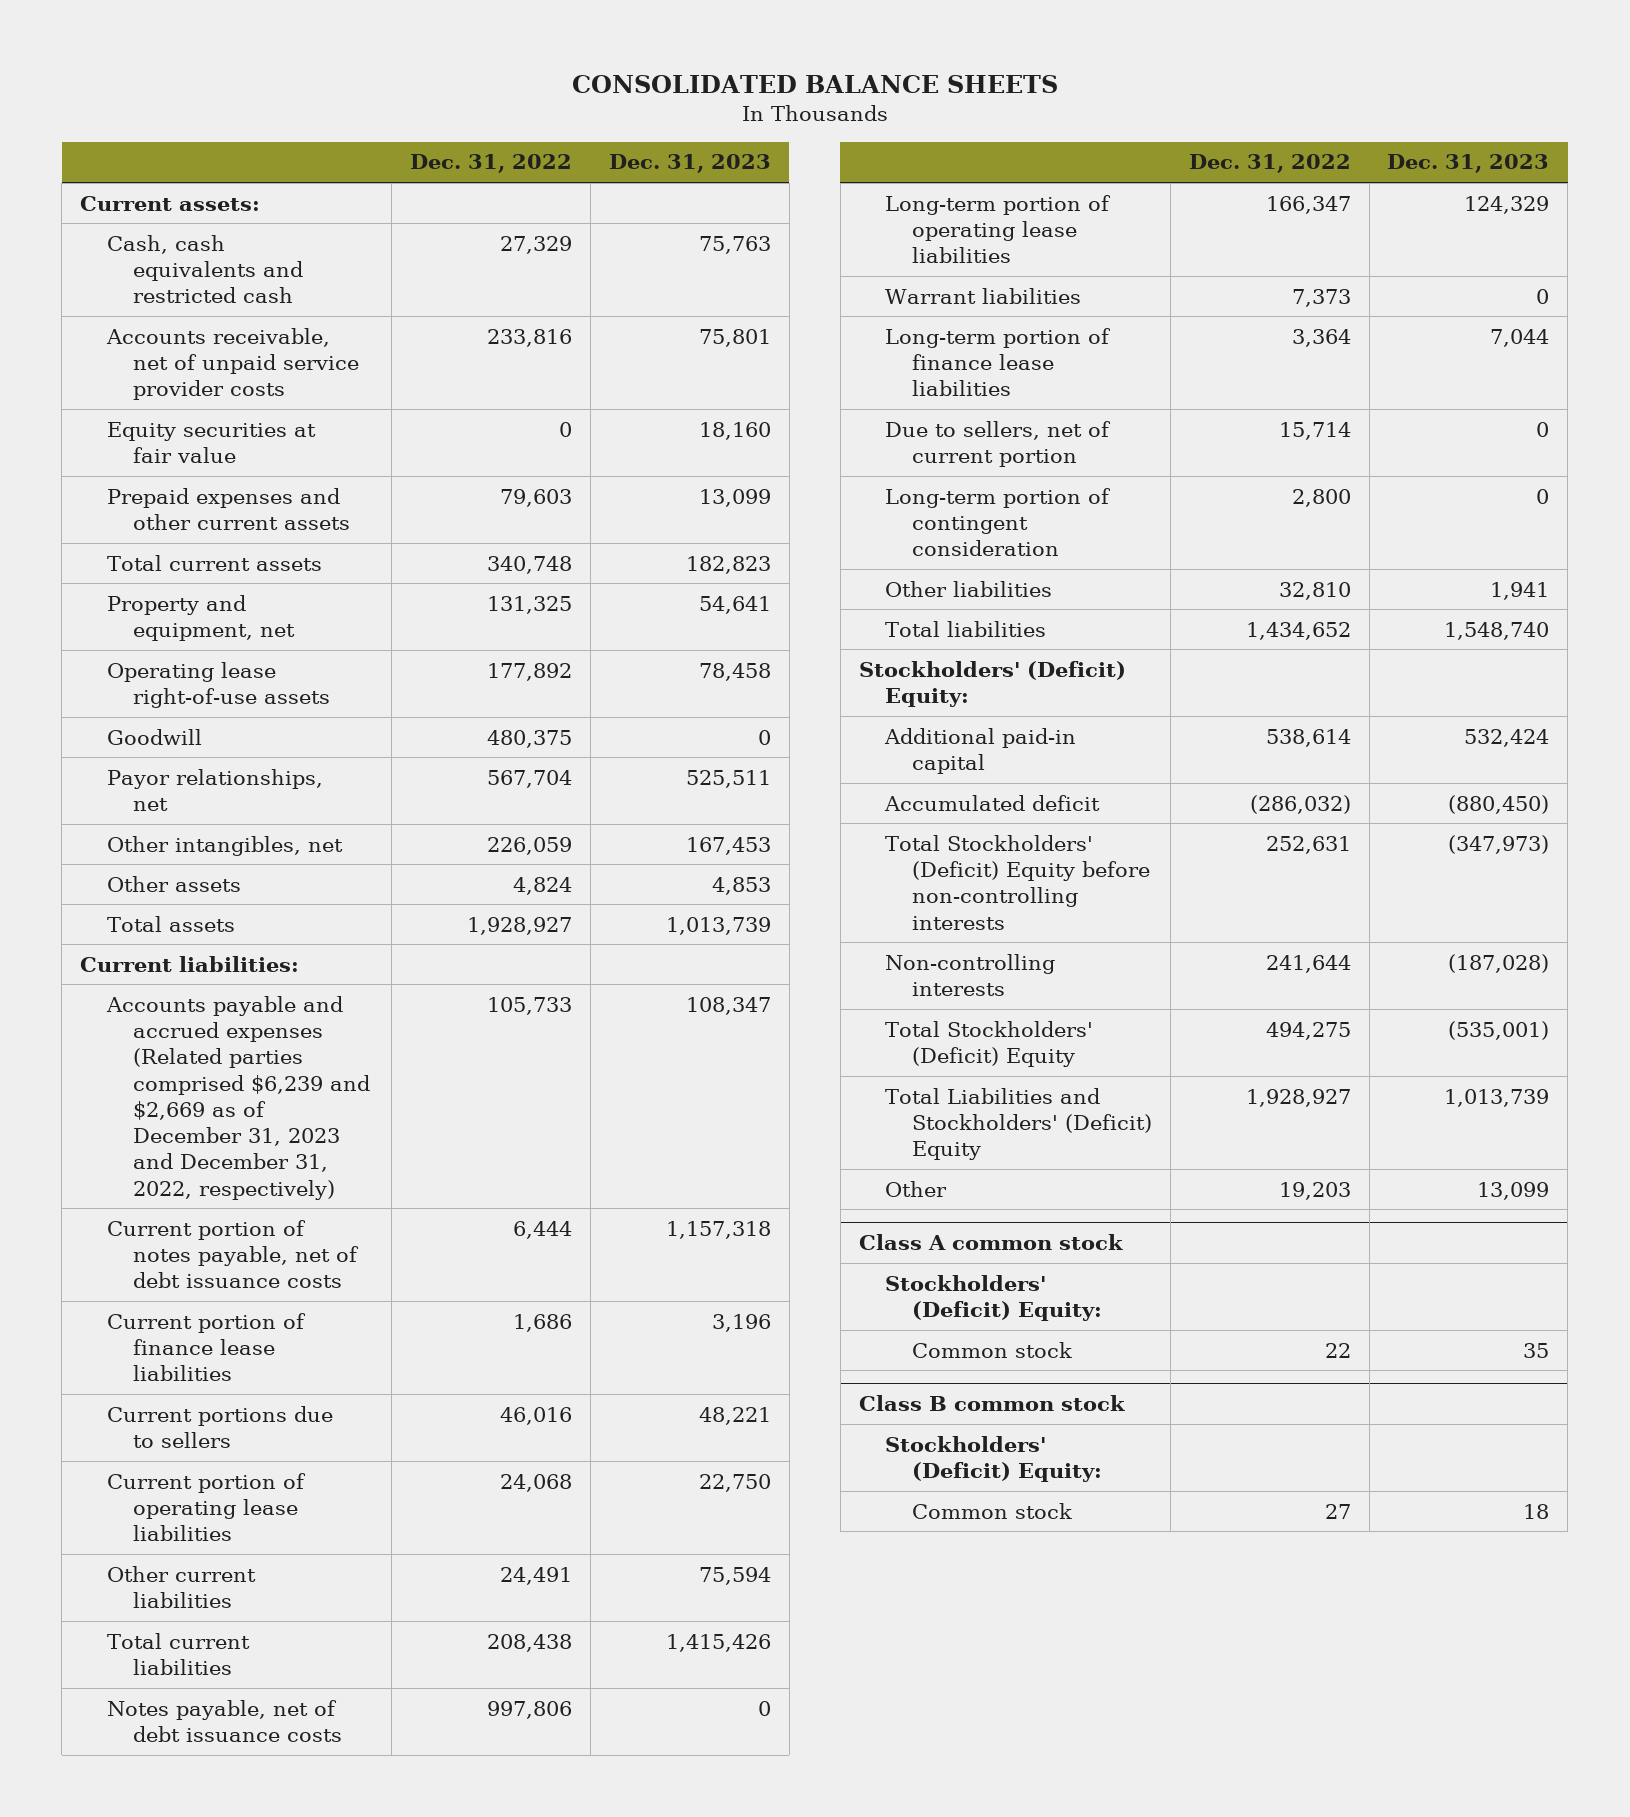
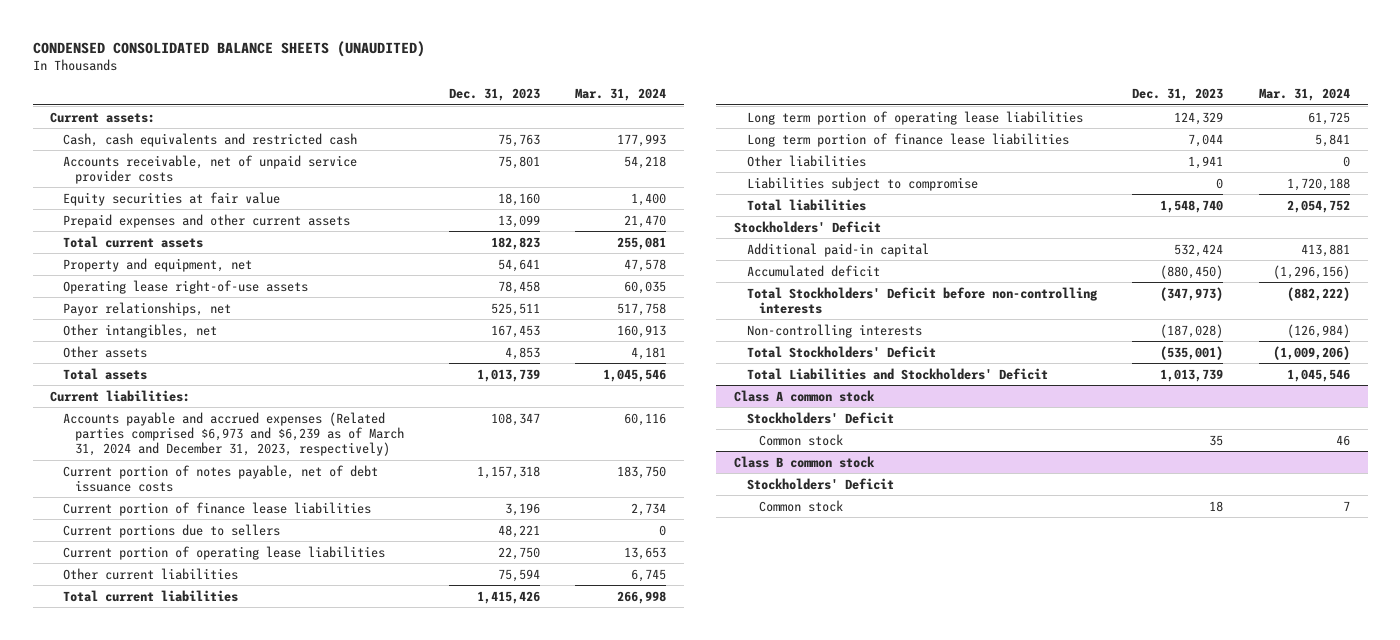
[571,75,1058,94] CONSOLIDATED BALANCE SHEETS -> [32,40,425,57] CONDENSED CONSOLIDATED BALANCE SHEETS (UNAUDITED)
[410,154,573,174] Dec. 31, 2022 -> none
none -> [575,88,667,102] Mar. 31, 2024
[106,728,202,745] Goodwill -> none
[105,995,371,1200] Accounts payable and accrued expenses (Related parties comprised $6,239 and $2,669 as of December 31, 2023 and December 31, 2022, respectively) -> [62,411,405,457] Accounts payable and accrued expenses (Related parties comprised $6,973 and $6,239 as of March 31, 2024 and December 31, 2023, respectively)
[106,1699,343,1742] Notes payable, net of debt issuance costs -> none
[885,287,1082,304] Warrant liabilities -> none
[885,420,1112,467] Due to sellers, net of current portion -> none
[885,487,1112,557] Long-term portion of contingent consideration -> none
[885,194,1112,264] Long-term portion of operating lease liabilities -> [746,110,1083,125] Long term portion of operating lease liabilities
[885,327,1112,397] Long-term portion of finance lease liabilities -> [746,132,1069,147] Long term portion of finance lease liabilities
none -> [746,176,978,191] Liabilities subject to compromise
[858,660,1126,707] Stockholders' (Deficit) Equity: -> [734,220,882,233] Stockholders' Deficit
[885,834,1150,930] Total Stockholders' (Deficit) Equity before non-controlling interests -> [746,286,1098,314] Total Stockholders' Deficit before non-controlling interests
[885,1180,948,1197] Other -> none
[885,1020,1094,1067] Total Stockholders' (Deficit) Equity -> [746,345,936,358] Total Stockholders' Deficit
[885,1087,1152,1161] Total Liabilities and Stockholders' (Deficit) Equity -> [746,367,1048,380] Total Liabilities and Stockholders' Deficit
[885,1274,1102,1321] Stockholders' (Deficit) Equity: -> [746,411,894,424] Stockholders' Deficit
[885,1435,1102,1482] Stockholders' (Deficit) Equity: -> [746,477,894,490] Stockholders' Deficit

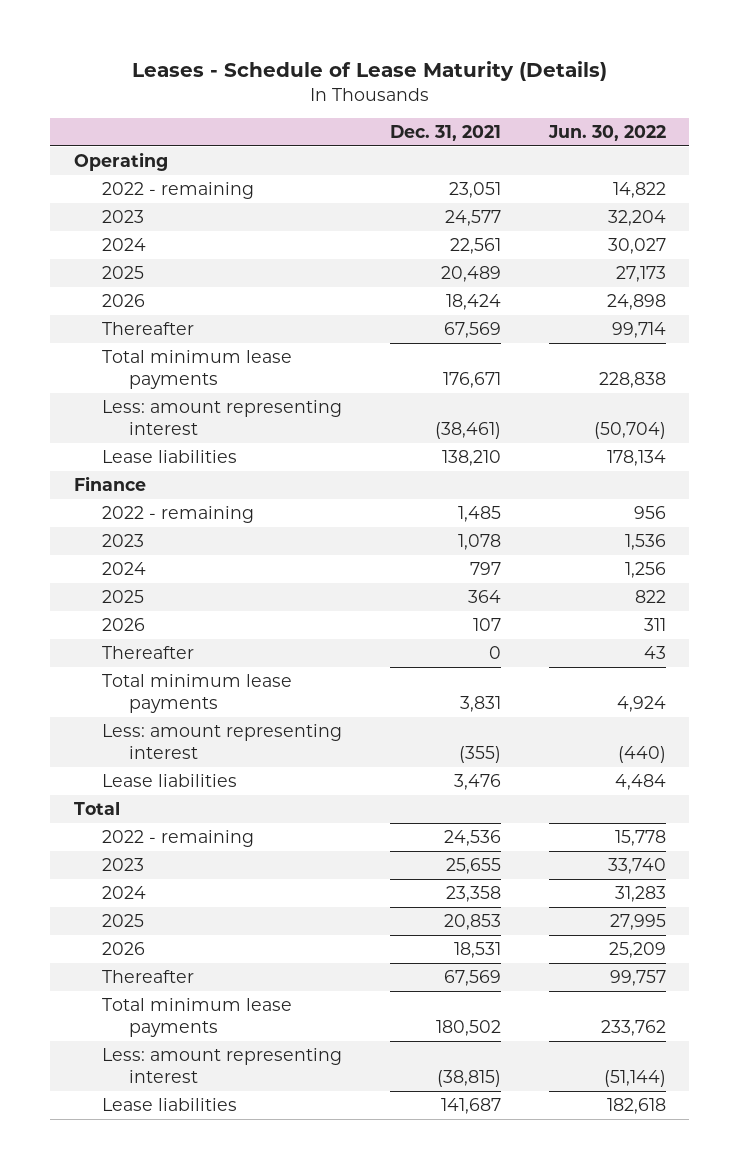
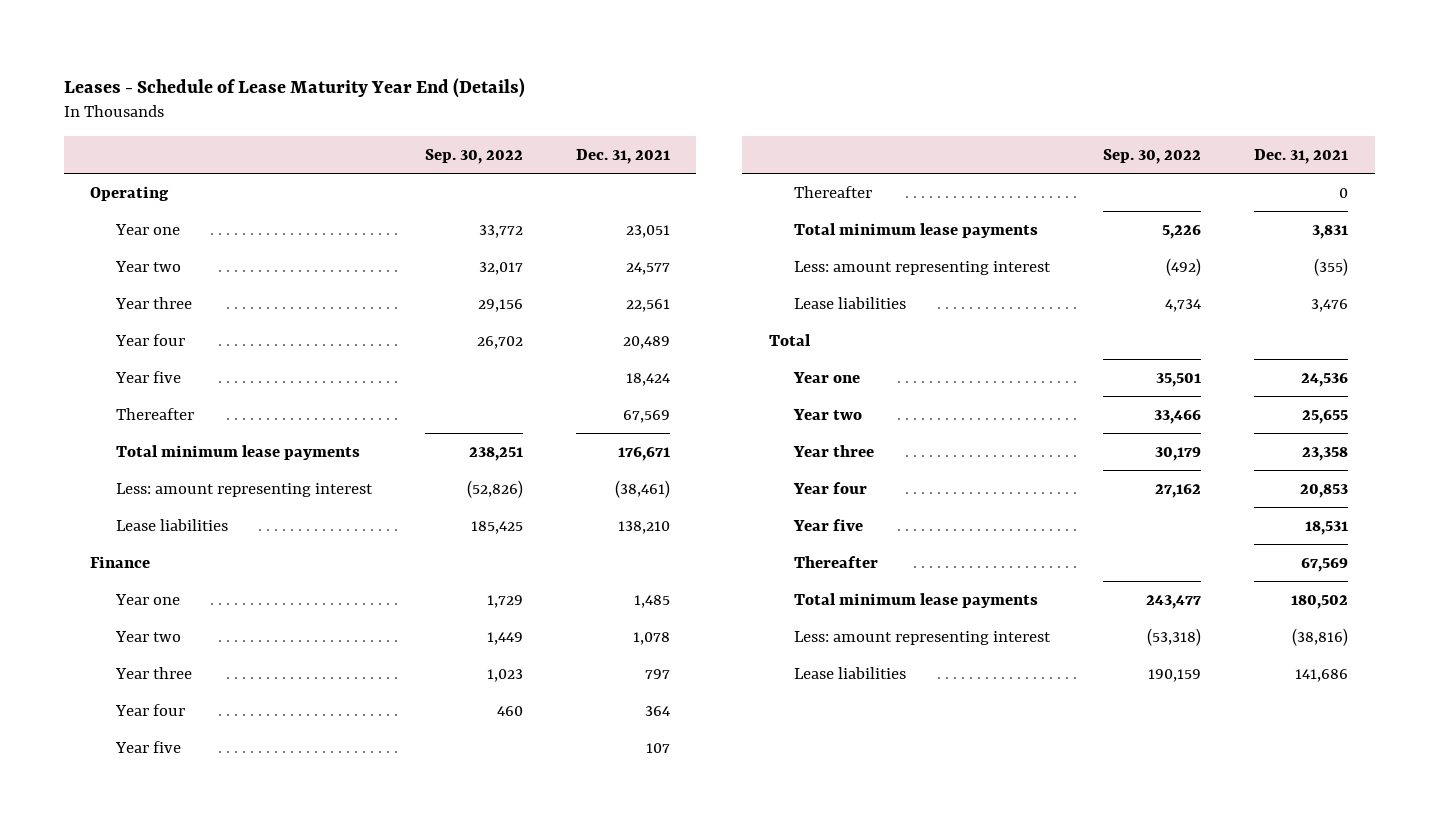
[131,61,607,82] Leases - Schedule of Lease Maturity (Details) -> [63,77,525,98] Leases - Schedule of Lease Maturity Year End (Details)
[547,124,666,141] Jun. 30, 2022 -> none
none -> [424,148,523,164] Sep. 30, 2022
[101,181,254,199] 2022 - remaining -> [114,223,180,235] Year one
[101,209,144,223] 2023 -> [114,260,181,272] Year two
[101,237,146,251] 2024 -> [114,296,192,309] Year three
[101,265,144,279] 2025 -> [114,333,185,346] Year four
[101,293,145,307] 2026 -> [114,370,181,383] Year five
[101,505,254,523] 2022 - remaining -> [114,593,180,605] Year one
[101,533,144,547] 2023 -> [114,630,181,642] Year two
[101,561,146,575] 2024 -> [114,666,192,679] Year three
[101,589,144,603] 2025 -> [114,703,185,716] Year four
[101,617,145,631] 2026 -> [114,740,181,753] Year five
[101,829,254,847] 2022 - remaining -> [793,371,861,383] Year one
[101,857,144,871] 2023 -> [793,408,863,420] Year two
[101,885,146,899] 2024 -> [793,444,875,457] Year three
[101,913,144,927] 2025 -> [793,481,868,494] Year four
[101,941,145,955] 2026 -> [793,518,864,531] Year five
[436,1069,501,1087] (38,815) -> [1292,627,1349,646] (38,816)
[440,1097,501,1114] 141,687 -> [1295,668,1349,682] 141,686

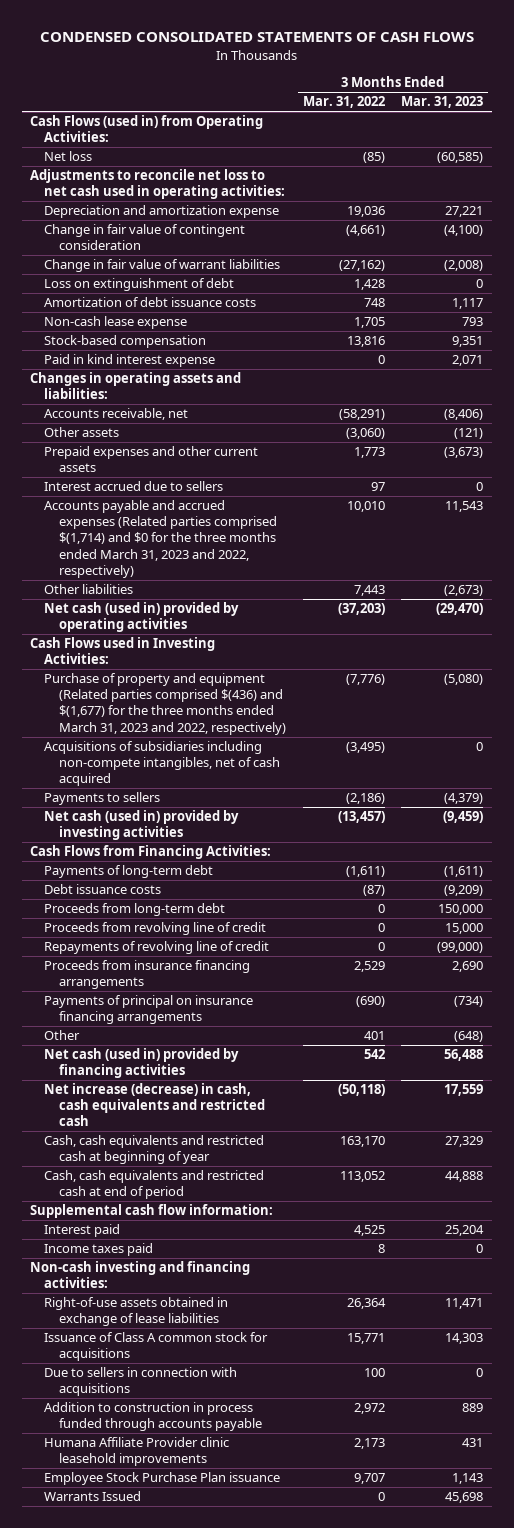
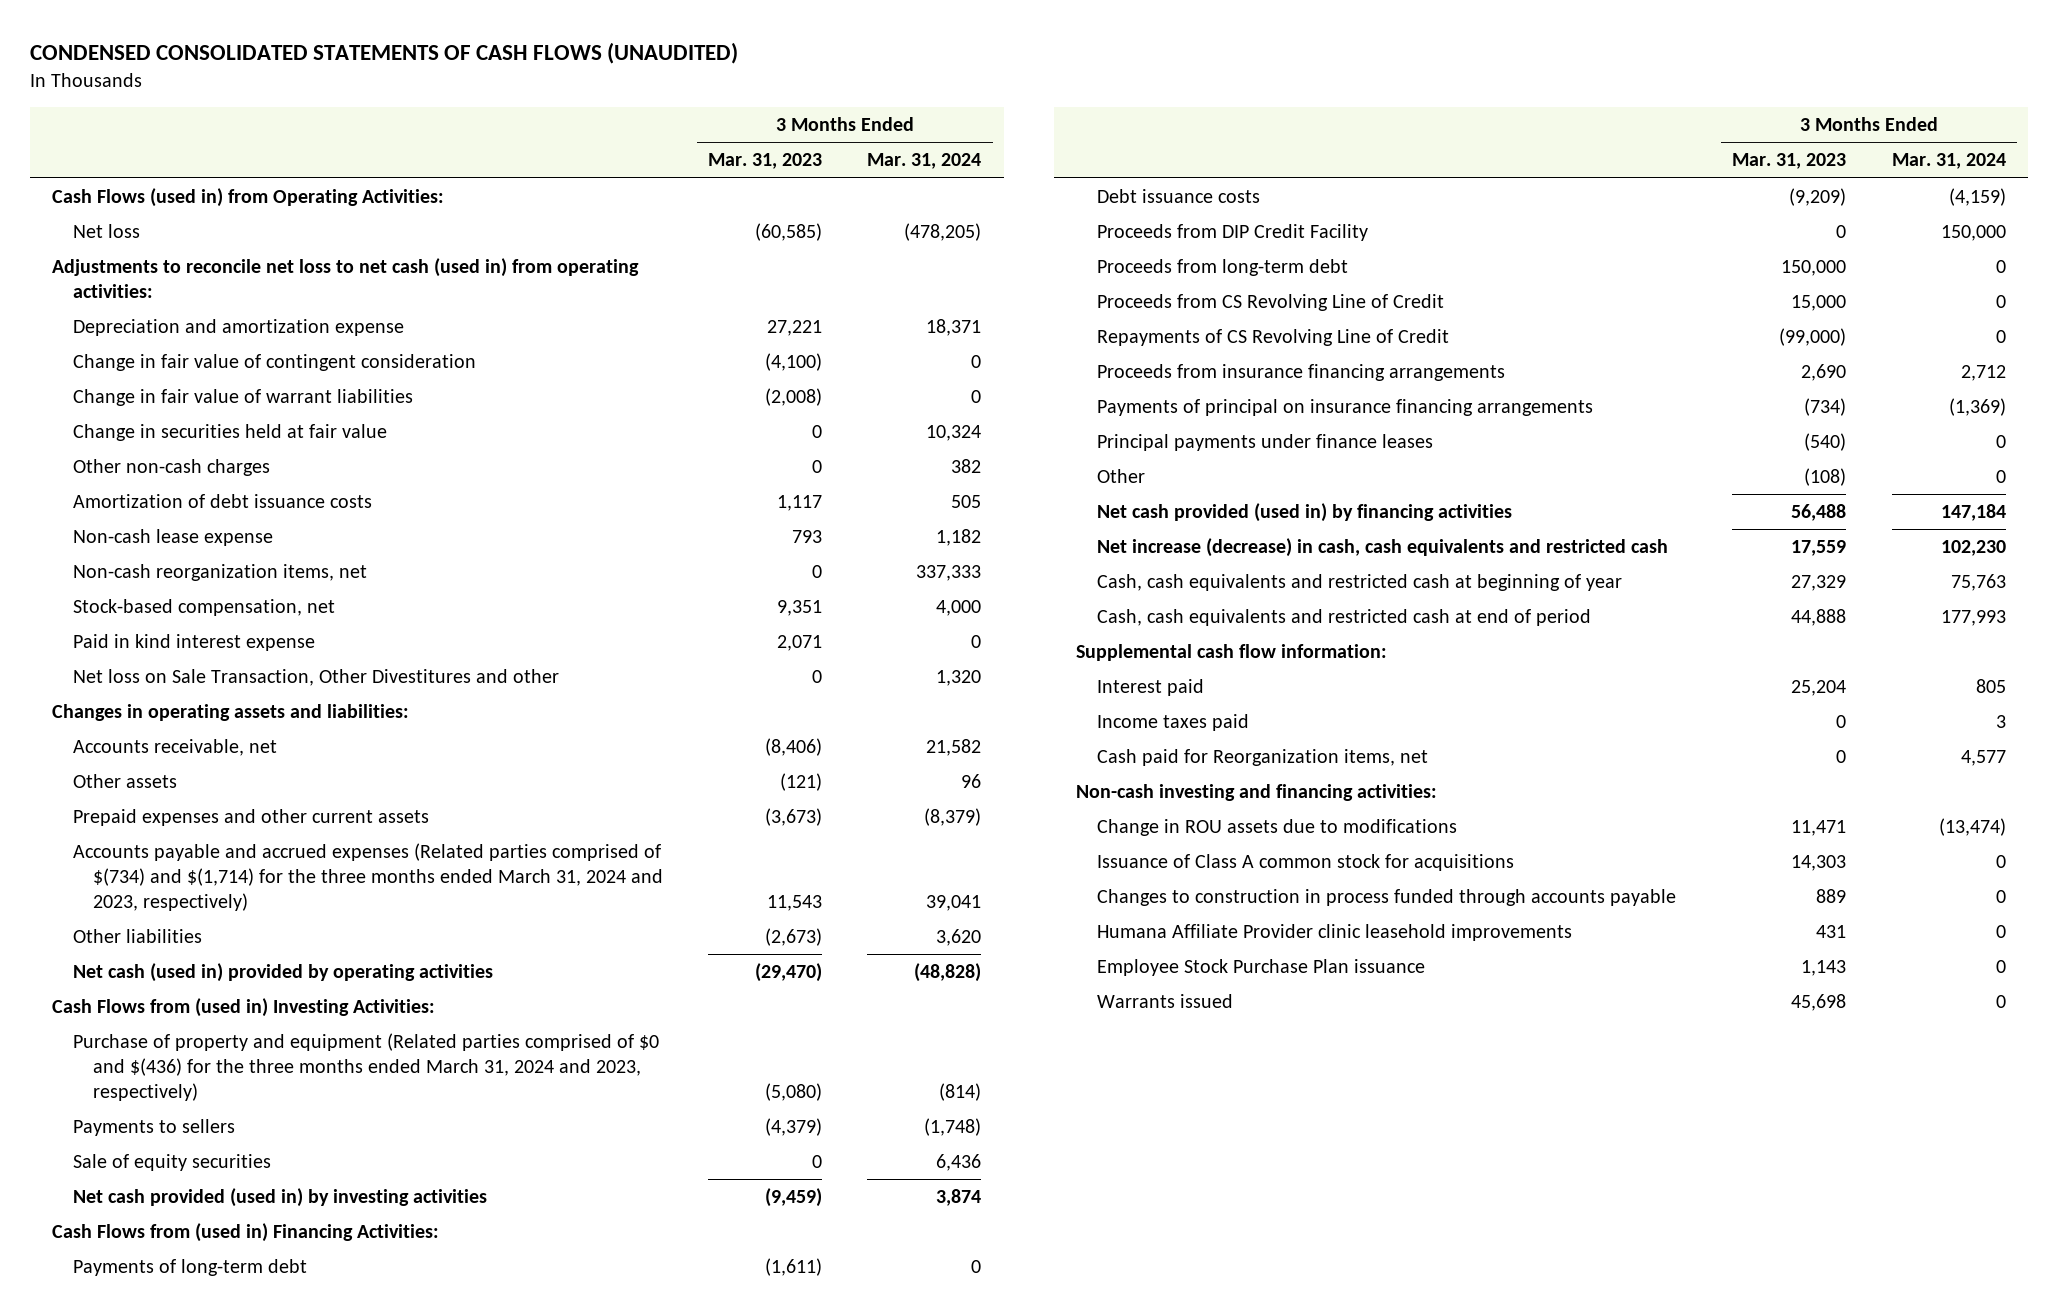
[39,32,474,43] CONDENSED CONSOLIDATED STATEMENTS OF CASH FLOWS -> [29,42,738,65] CONDENSED CONSOLIDATED STATEMENTS OF CASH FLOWS (UNAUDITED)
[302,96,385,109] Mar. 31, 2022 -> none
none -> [867,153,982,170] Mar. 31, 2024
[30,169,286,200] Adjustments to reconcile net loss to net cash used in operating activities: -> [52,258,640,298] Adjustments to reconcile net loss to net cash (used in) from operating activities:
[44,278,235,292] Loss on extinguishment of debt -> none
none -> [72,424,387,442] Change in securities held at fair value
none -> [72,459,270,477] Other non-cash charges
none -> [72,564,367,582] Non-cash reorganization items, net
[44,335,207,349] Stock-based compensation -> [72,599,335,617] Stock-based compensation, net
none -> [72,669,559,687] Net loss on Sale Transaction, Other Divestitures and other
[44,481,224,492] Interest accrued due to sellers -> none
[44,500,277,578] Accounts payable and accrued expenses (Related parties comprised $(1,714) and $0 for the three months ended March 31, 2023 and 2022, respectively) -> [72,843,663,911] Accounts payable and accrued expenses (Related parties comprised of $(734) and $(1,714) for the three months ended March 31, 2024 and 2023, respectively)
[44,741,280,787] Acquisitions of subsidiaries including non-compete intangibles, net of cash acquired -> none
[30,637,216,665] Cash Flows used in Investing Activities: -> [52,998,436,1018] Cash Flows from (used in) Investing Activities:
[44,673,286,735] Purchase of property and equipment (Related parties comprised $(436) and $(1,677) for the three months ended March 31, 2023 and 2022, respectively) -> [72,1033,659,1101] Purchase of property and equipment (Related parties comprised of $0 and $(436) for the three months ended March 31, 2024 and 2023, respectively)
none -> [72,1154,271,1172] Sale of equity securities
[44,810,240,841] Net cash (used in) provided by investing activities -> [72,1188,487,1208] Net cash provided (used in) by investing activities
[30,845,272,860] Cash Flows from Financing Activities: -> [52,1223,440,1243] Cash Flows from (used in) Financing Activities:
none -> [1096,224,1368,242] Proceeds from DIP Credit Facility
[44,922,267,936] Proceeds from revolving line of credit -> [1096,294,1444,312] Proceeds from CS Revolving Line of Credit
[44,941,270,955] Repayments of revolving line of credit -> [1096,329,1449,347] Repayments of CS Revolving Line of Credit
none -> [1096,434,1433,452] Principal payments under finance leases
[454,1031,484,1043] (648) -> [1804,468,1847,487] (108)
[44,1048,240,1079] Net cash (used in) provided by financing activities -> [1096,503,1512,523] Net cash provided (used in) by financing activities
none -> [1096,749,1428,767] Cash paid for Reorganization items, net
[44,1297,229,1327] Right-of-use assets obtained in exchange of lease liabilities -> [1096,819,1457,837] Change in ROU assets due to modifications
[44,1367,238,1397] Due to sellers in connection with acquisitions -> none
[44,1402,262,1432] Addition to construction in process funded through accounts payable -> [1096,889,1676,907] Changes to construction in process funded through accounts payable
[44,1491,142,1502] Warrants Issued -> [1096,994,1233,1009] Warrants issued

